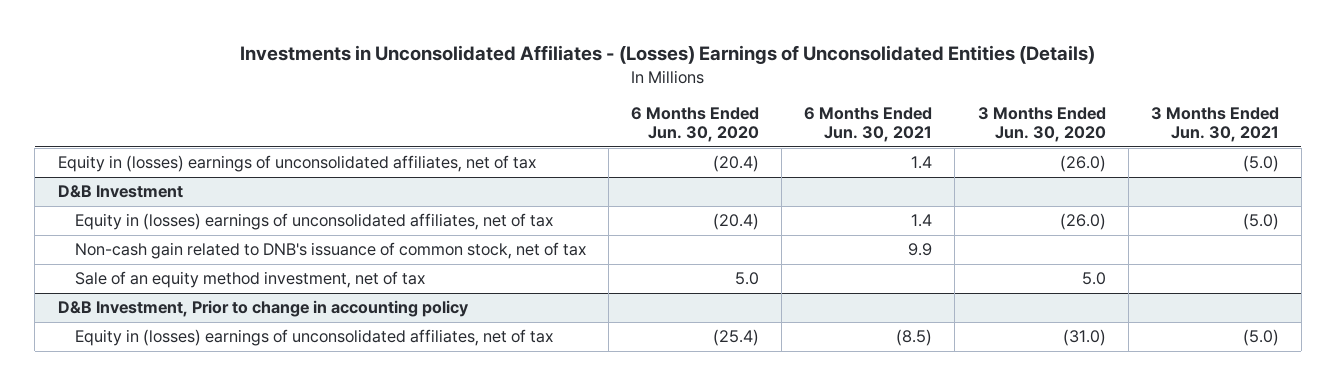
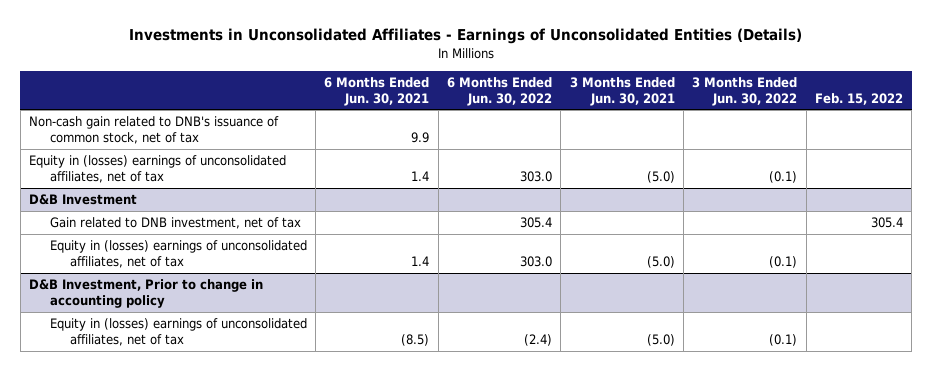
[240,45,1096,65] Investments in Unconsolidated Affiliates - (Losses) Earnings of Unconsolidated Entities (Details) -> [129,28,803,45] Investments in Unconsolidated Affiliates - Earnings of Unconsolidated Entities (Details)
[631,107,760,143] 6 Months Ended Jun. 30, 2020 -> none
[977,107,1106,143] 3 Months Ended Jun. 30, 2020 -> none
none -> [447,76,553,106] 6 Months Ended Jun. 30, 2022
none -> [692,76,798,106] 3 Months Ended Jun. 30, 2022
none -> [815,92,904,105] Feb. 15, 2022
none -> [29,115,280,145] Non-cash gain related to DNB's issuance of common stock, net of tax
none -> [49,216,301,229] Gain related to DNB investment, net of tax
[74,242,586,260] Non-cash gain related to DNB's issuance of common stock, net of tax -> none
[74,271,425,289] Sale of an equity method investment, net of tax -> none

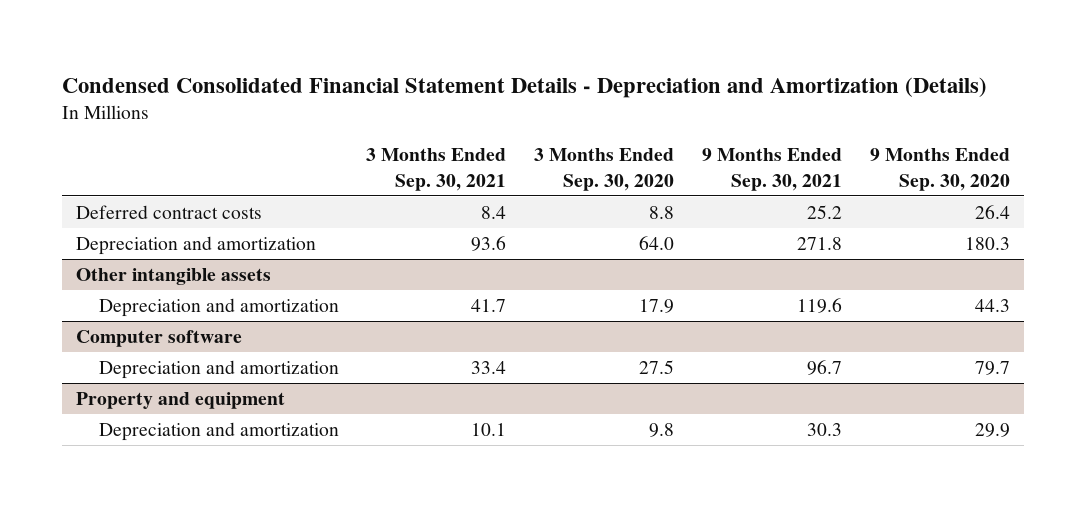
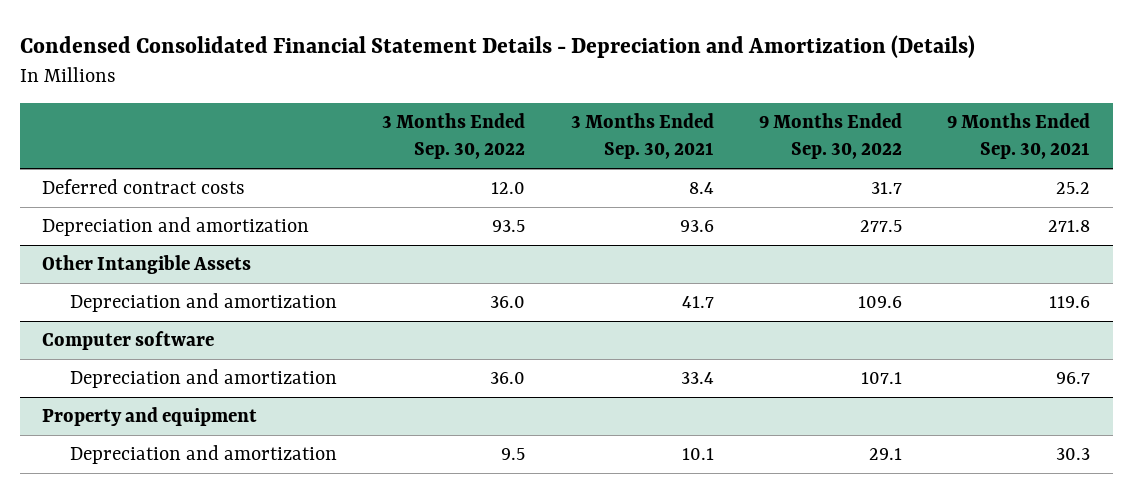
[534,148,675,191] 3 Months Ended Sep. 30, 2020 -> none
[869,148,1010,191] 9 Months Ended Sep. 30, 2020 -> none
none -> [382,113,526,160] 3 Months Ended Sep. 30, 2022
none -> [758,113,902,160] 9 Months Ended Sep. 30, 2022
[76,268,272,286] Other intangible assets -> [42,255,252,275] Other Intangible Assets

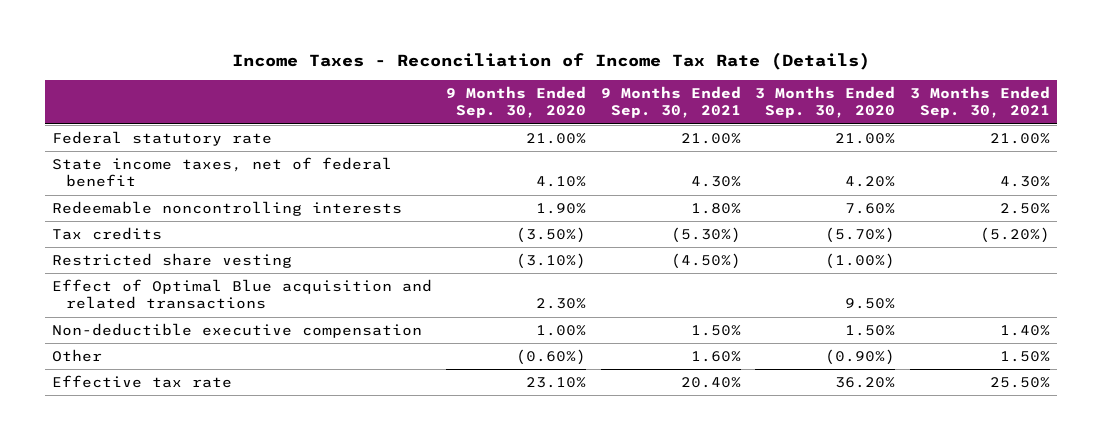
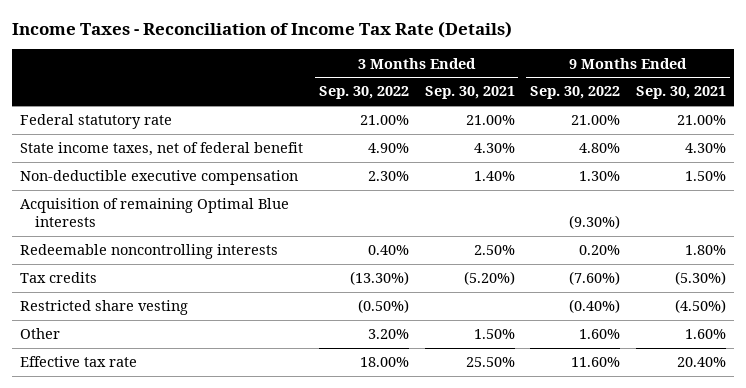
[446,85,587,119] 9 Months Ended Sep. 30, 2020 -> none
[755,85,896,119] 3 Months Ended Sep. 30, 2020 -> none
none -> [318,86,409,100] Sep. 30, 2022
none -> [530,86,621,100] Sep. 30, 2022
[52,322,423,338] Non-deductible executive compensation -> [19,170,298,186] Non-deductible executive compensation
none -> [19,198,289,228] Acquisition of remaining Optimal Blue interests
[52,278,433,310] Effect of Optimal Blue acquisition and related transactions -> none

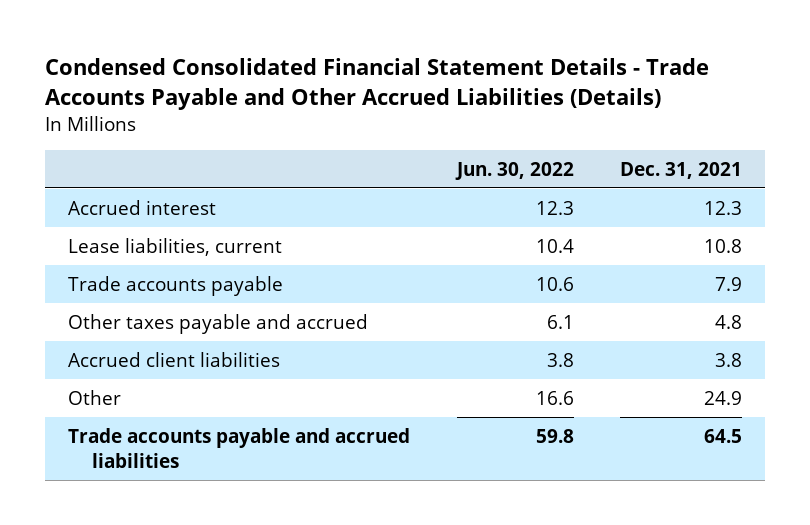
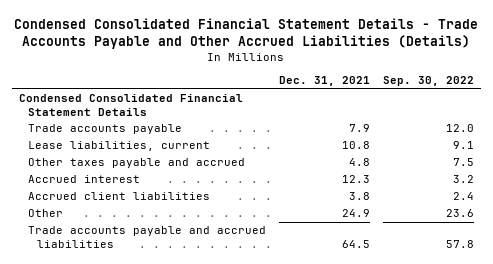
[454,161,574,180] Jun. 30, 2022 -> none
none -> [383,76,475,87] Sep. 30, 2022
none -> [18,94,243,116] Condensed Consolidated Financial Statement Details
[68,237,283,256] Lease liabilities, current -> [27,141,210,152] Lease liabilities, current
[68,199,217,215] Accrued interest -> [27,175,140,184] Accrued interest

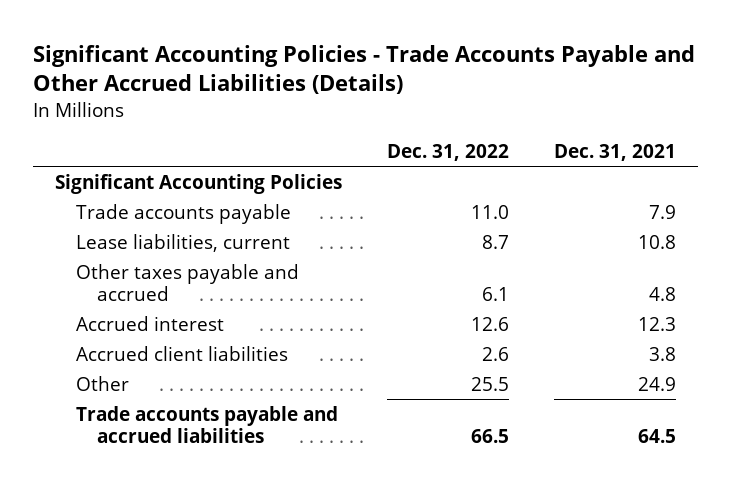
[14,18,479,50] Condensed Consolidated Financial Statement Details - Trade Accounts Payable and Other Accrued Liabilities (Details) -> [32,45,695,95] Significant Accounting Policies - Trade Accounts Payable and Other Accrued Liabilities (Details)
[383,76,475,87] Sep. 30, 2022 -> none
none -> [386,143,509,161] Dec. 31, 2022
[18,94,243,116] Condensed Consolidated Financial Statement Details -> [55,173,343,194] Significant Accounting Policies

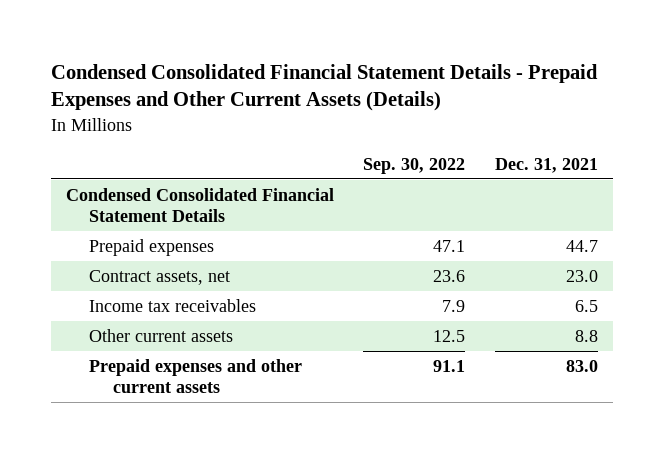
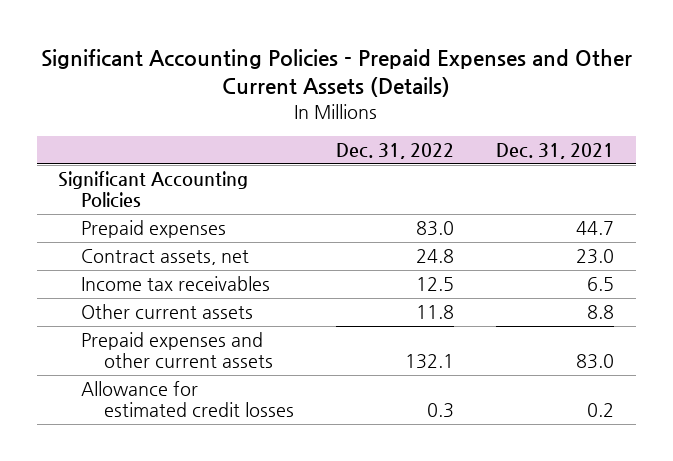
[50,63,598,112] Condensed Consolidated Financial Statement Details - Prepaid Expenses and Other Current Assets (Details) -> [41,49,633,98] Significant Accounting Policies - Prepaid Expenses and Other Current Assets (Details)
[363,157,466,174] Sep. 30, 2022 -> none
none -> [336,142,455,159] Dec. 31, 2022
[65,187,334,223] Condensed Consolidated Financial Statement Details -> [58,171,249,209] Significant Accounting Policies
none -> [81,381,295,418] Allowance for estimated credit losses

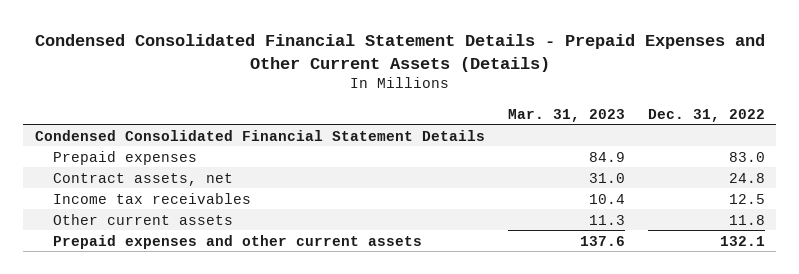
[41,49,633,98] Significant Accounting Policies - Prepaid Expenses and Other Current Assets (Details) -> [34,34,765,72] Condensed Consolidated Financial Statement Details - Prepaid Expenses and Other Current Assets (Details)
[496,142,615,159] Dec. 31, 2021 -> none
none -> [507,108,625,122] Mar. 31, 2023
[58,171,249,209] Significant Accounting Policies -> none
none -> [34,129,485,141] Condensed Consolidated Financial Statement Details
[81,381,295,418] Allowance for estimated credit losses -> none

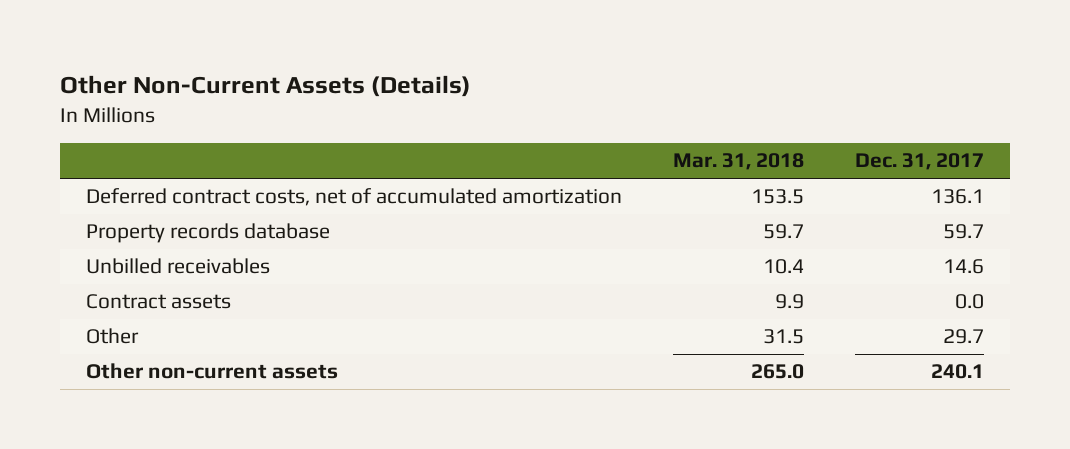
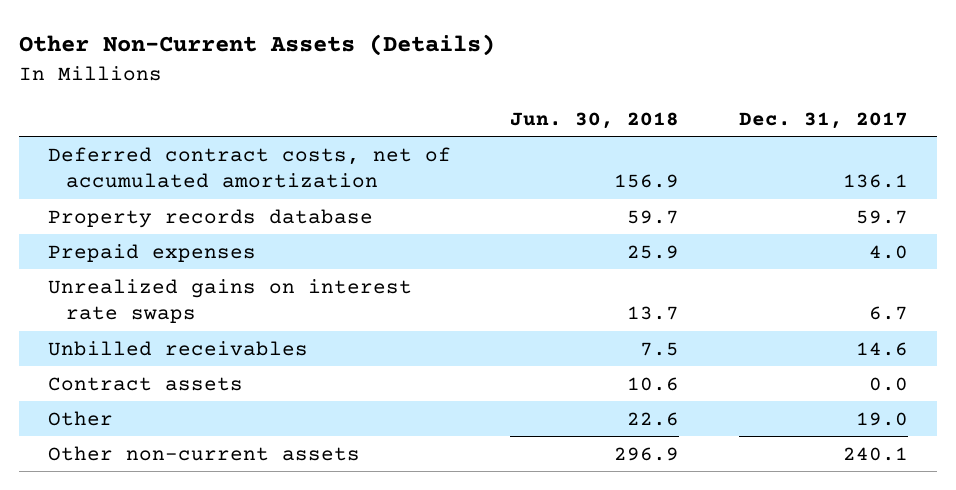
[673,153,805,171] Mar. 31, 2018 -> none
none -> [510,111,680,129] Jun. 30, 2018
none -> [48,243,257,262] Prepaid expenses
none -> [48,278,413,324] Unrealized gains on interest rate swaps
[943,329,985,345] 29.7 -> [855,411,908,426] 19.0

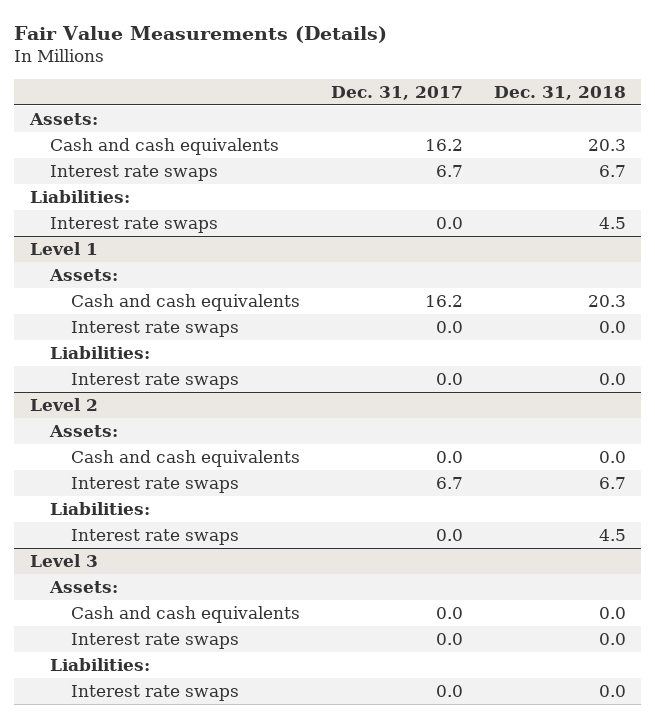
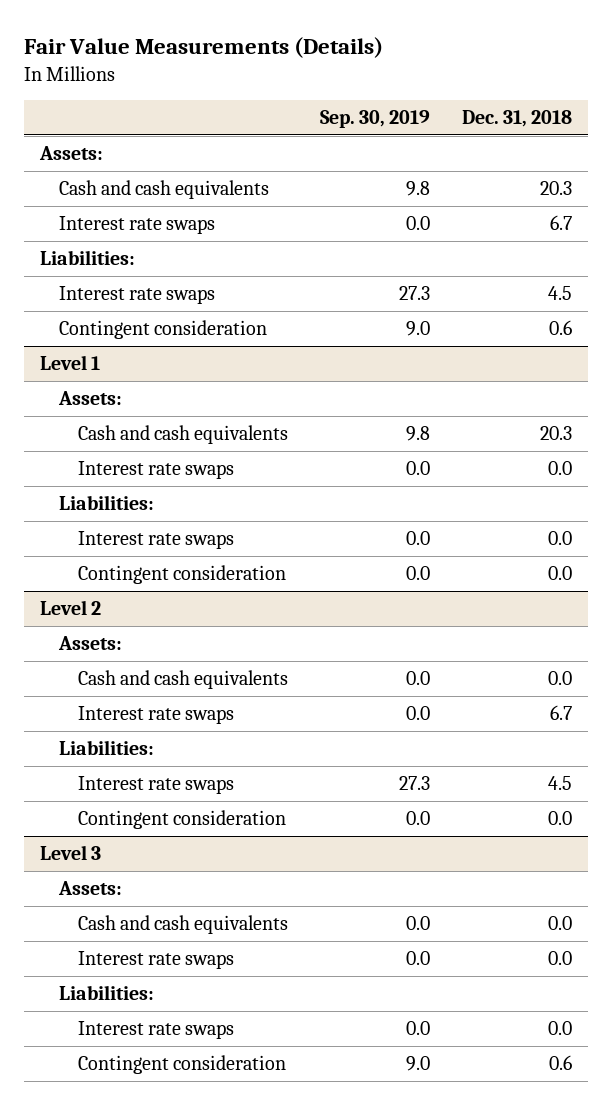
[330,85,463,100] Dec. 31, 2017 -> none
none -> [320,110,431,129] Sep. 30, 2019
none -> [59,319,268,339] Contingent consideration
none -> [78,564,287,584] Contingent consideration
none -> [78,809,287,829] Contingent consideration
none -> [78,1054,287,1074] Contingent consideration

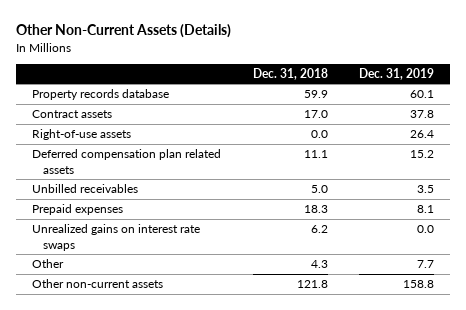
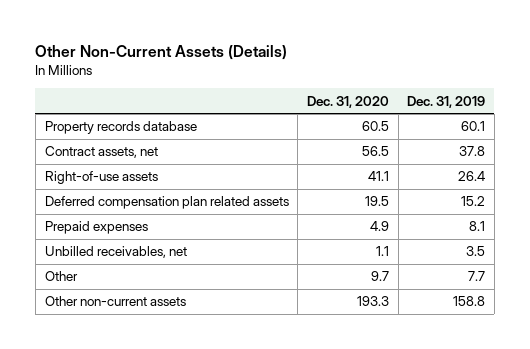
[252,67,328,80] Dec. 31, 2018 -> none
none -> [306,95,389,108] Dec. 31, 2020
[32,110,113,119] Contract assets -> [44,146,158,159] Contract assets, net
[32,184,139,194] Unbilled receivables -> none
[32,224,201,251] Unrealized gains on interest rate swaps -> none
none -> [44,246,187,259] Unbilled receivables, net

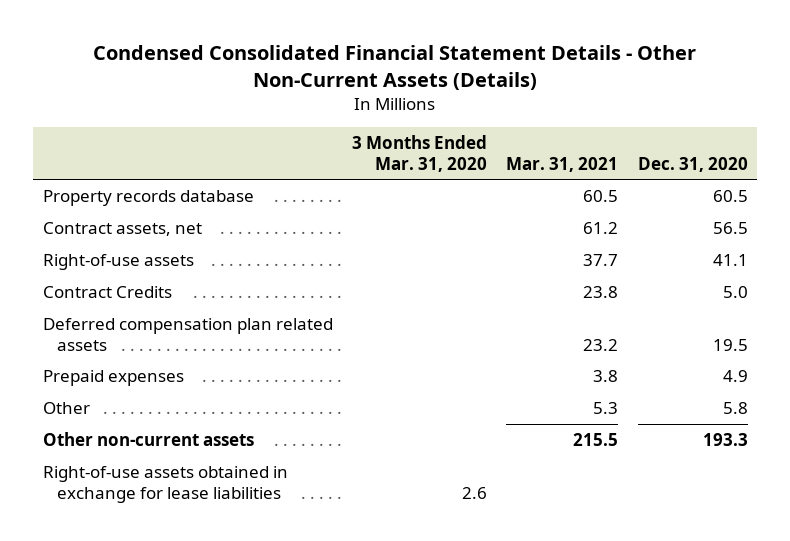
[35,44,288,60] Other Non-Current Assets (Details) -> [93,44,697,90] Condensed Consolidated Financial Statement Details - Other Non-Current Assets (Details)
[407,95,486,108] Dec. 31, 2019 -> none
none -> [351,135,487,172] 3 Months Ended Mar. 31, 2020
none -> [506,156,619,172] Mar. 31, 2021
none -> [42,286,172,299] Contract Credits
[44,246,187,259] Unbilled receivables, net -> none
[370,271,389,282] 9.7 -> [722,402,748,415] 5.8
none -> [42,466,288,503] Right-of-use assets obtained in exchange for lease liabilities

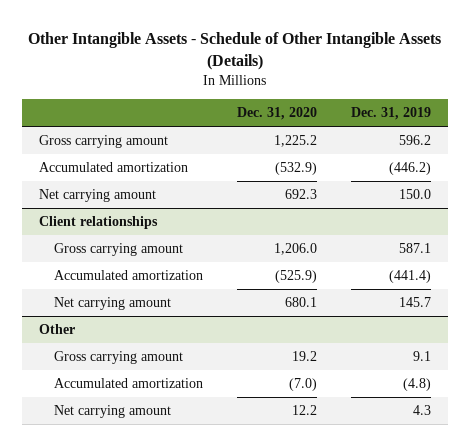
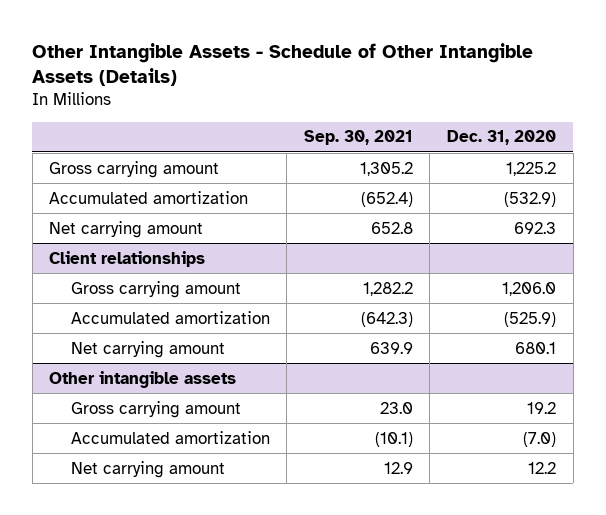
[350,107,431,121] Dec. 31, 2019 -> none
none -> [303,130,413,146] Sep. 30, 2021
[38,324,75,335] Other -> [49,370,237,388] Other intangible assets

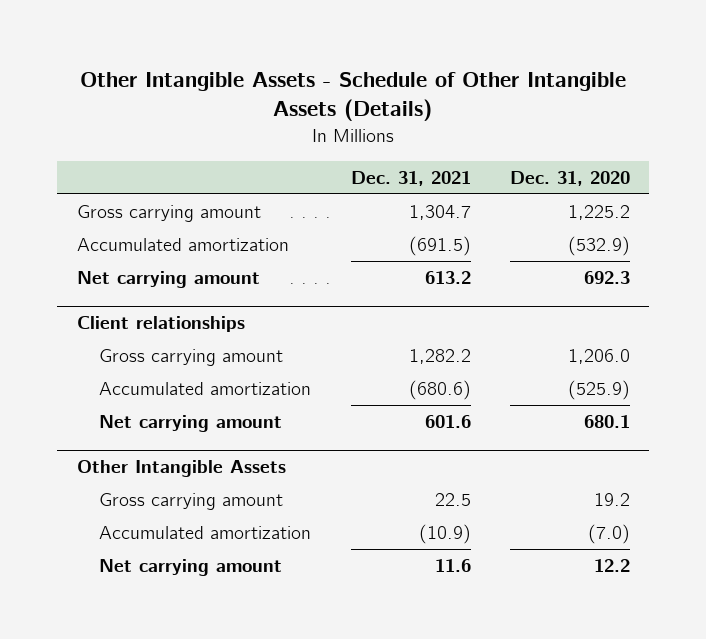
[303,130,413,146] Sep. 30, 2021 -> none
none -> [350,170,471,186] Dec. 31, 2021
[49,370,237,388] Other intangible assets -> [76,460,286,478] Other Intangible Assets

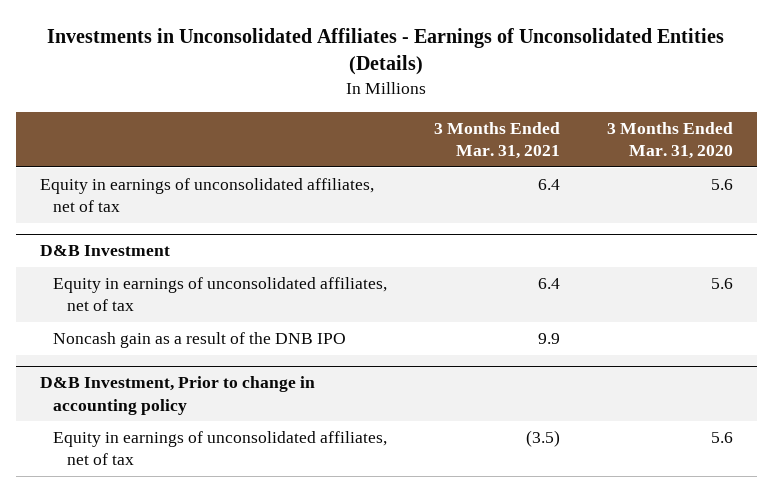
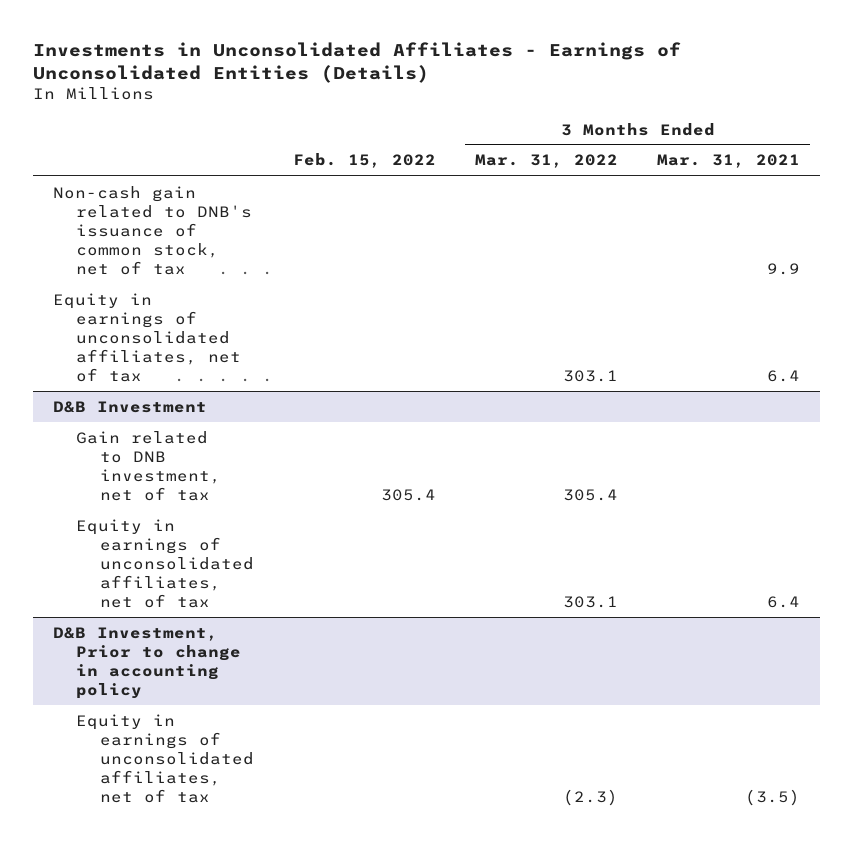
[607,121,734,159] 3 Months Ended Mar. 31, 2020 -> none
none -> [292,153,436,169] Feb. 15, 2022
none -> [475,154,619,169] Mar. 31, 2022
none -> [52,185,253,275] Non-cash gain related to DNB's issuance of common stock, net of tax
none -> [76,430,221,501] Gain related to DNB investment, net of tax
[53,332,347,349] Noncash gain as a result of the DNB IPO -> none

